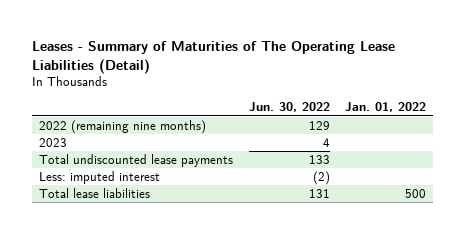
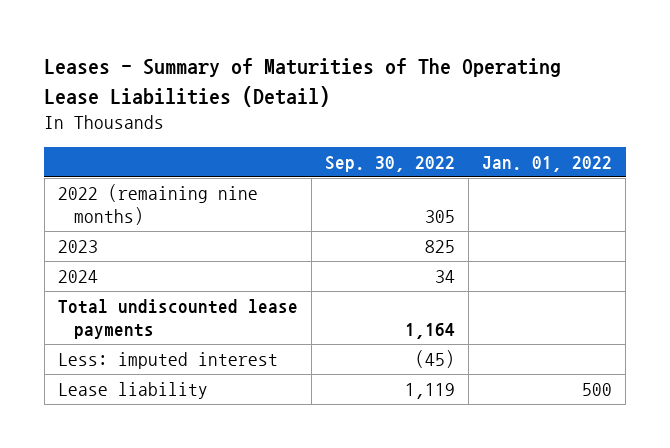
[248,102,330,113] Jun. 30, 2022 -> none
none -> [324,155,455,172] Sep. 30, 2022
none -> [57,269,98,283] 2024
[39,187,151,198] Total lease liabilities -> [57,381,208,399] Lease liability

